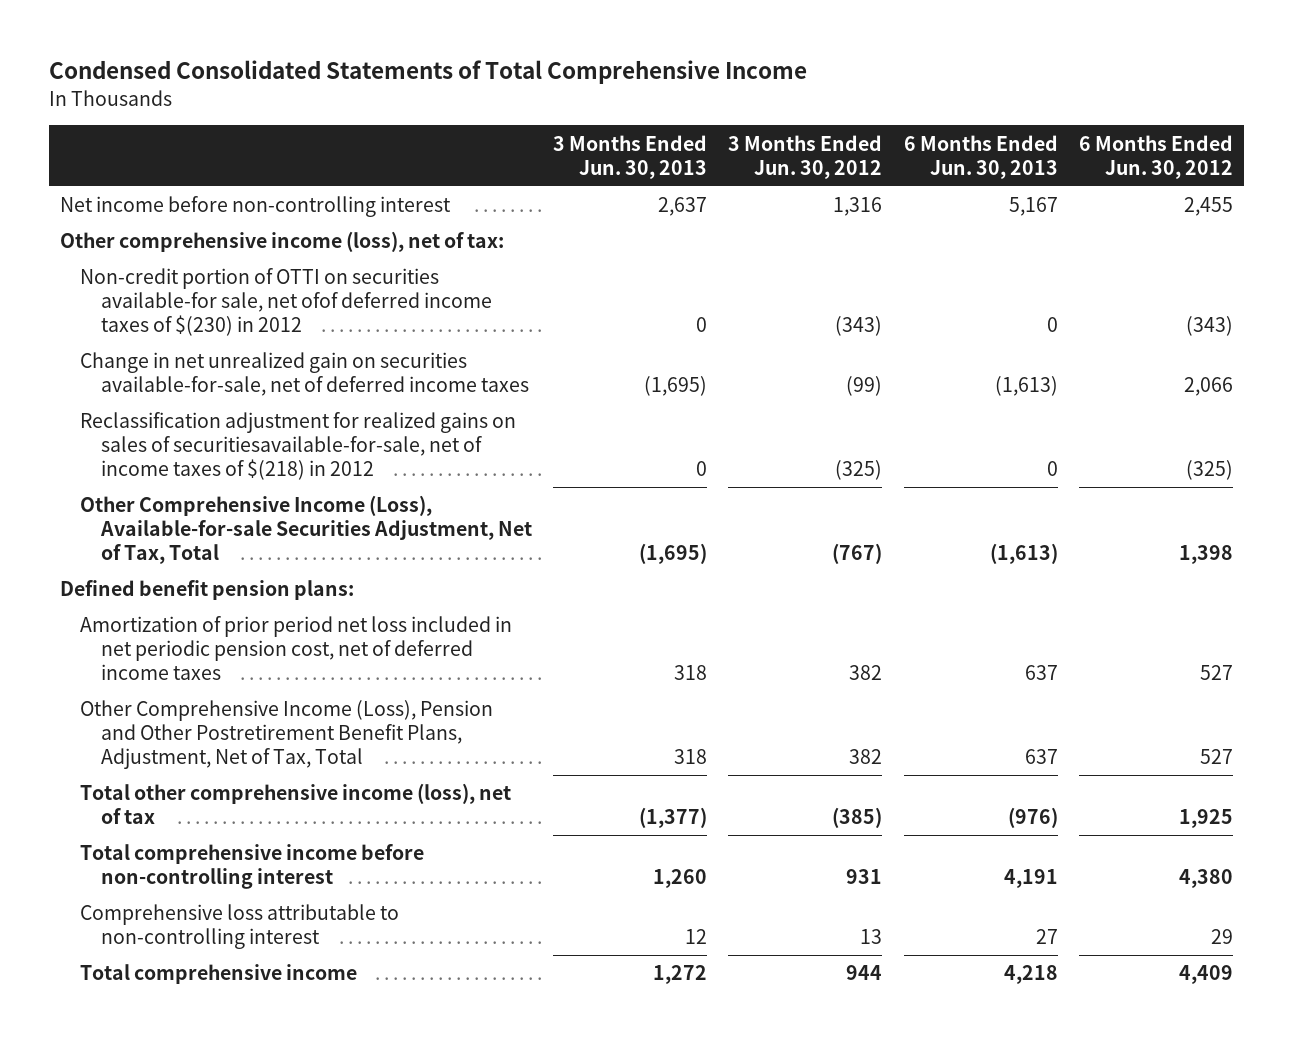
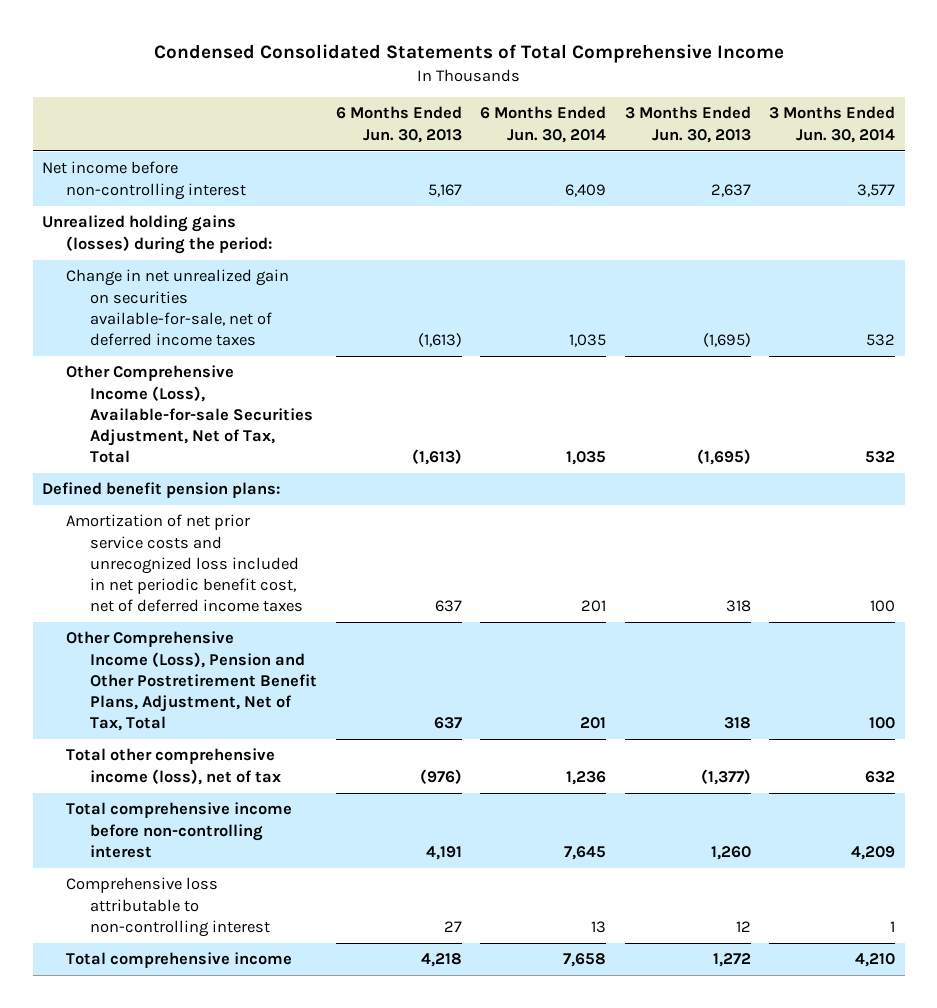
[728,134,883,179] 3 Months Ended Jun. 30, 2012 -> none
[1078,134,1233,179] 6 Months Ended Jun. 30, 2012 -> none
none -> [480,106,607,143] 6 Months Ended Jun. 30, 2014
none -> [769,106,896,143] 3 Months Ended Jun. 30, 2014
[59,231,504,253] Other comprehensive income (loss), net of tax: -> none
[80,268,492,337] Non-credit portion of OTTI on securities available-for sale, net ofof deferred income taxes of $(230) in 2012 -> none
none -> [41,215,273,254] Unrealized holding gains (losses) during the period:
[80,412,517,481] Reclassification adjustment for realized gains on sales of securitiesavailable-for-sale, net of income taxes of $(218) in 2012 -> none
[80,616,513,681] Amortization of prior period net loss included in net periodic pension cost, net of deferred income taxes -> [66,514,304,612] Amortization of net prior service costs and unrecognized loss included in net periodic benefit cost, net of deferred income taxes

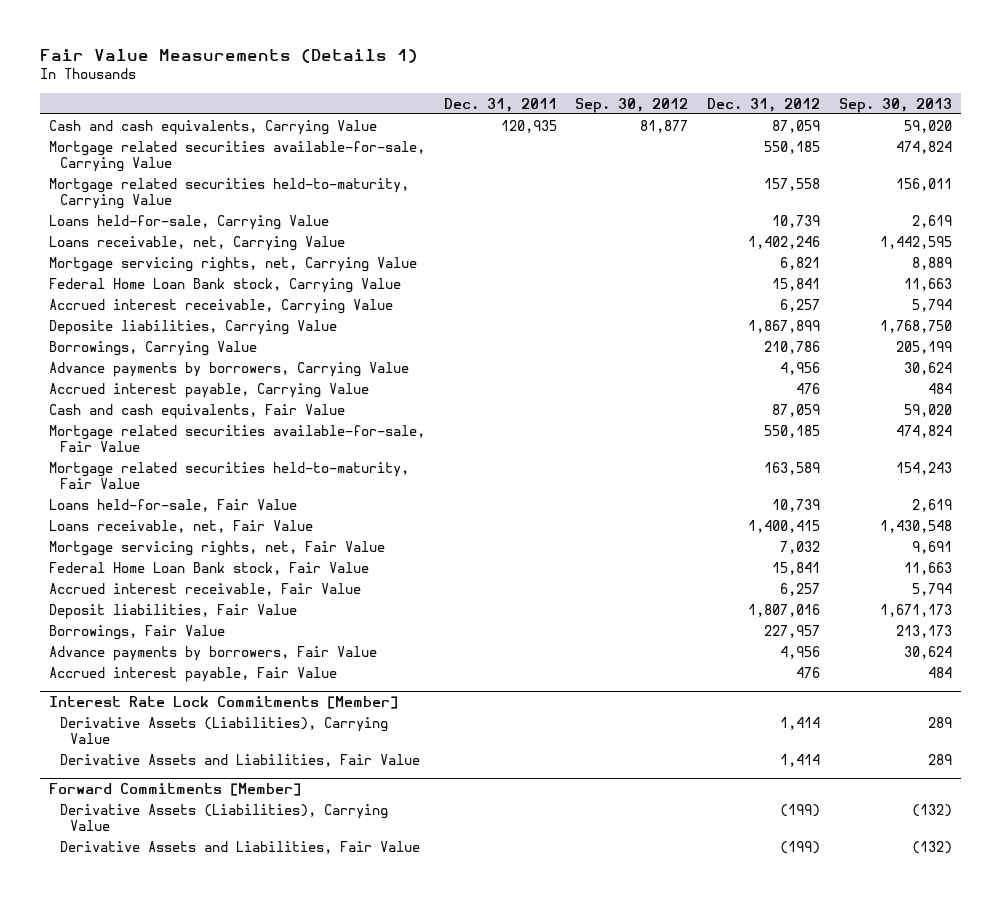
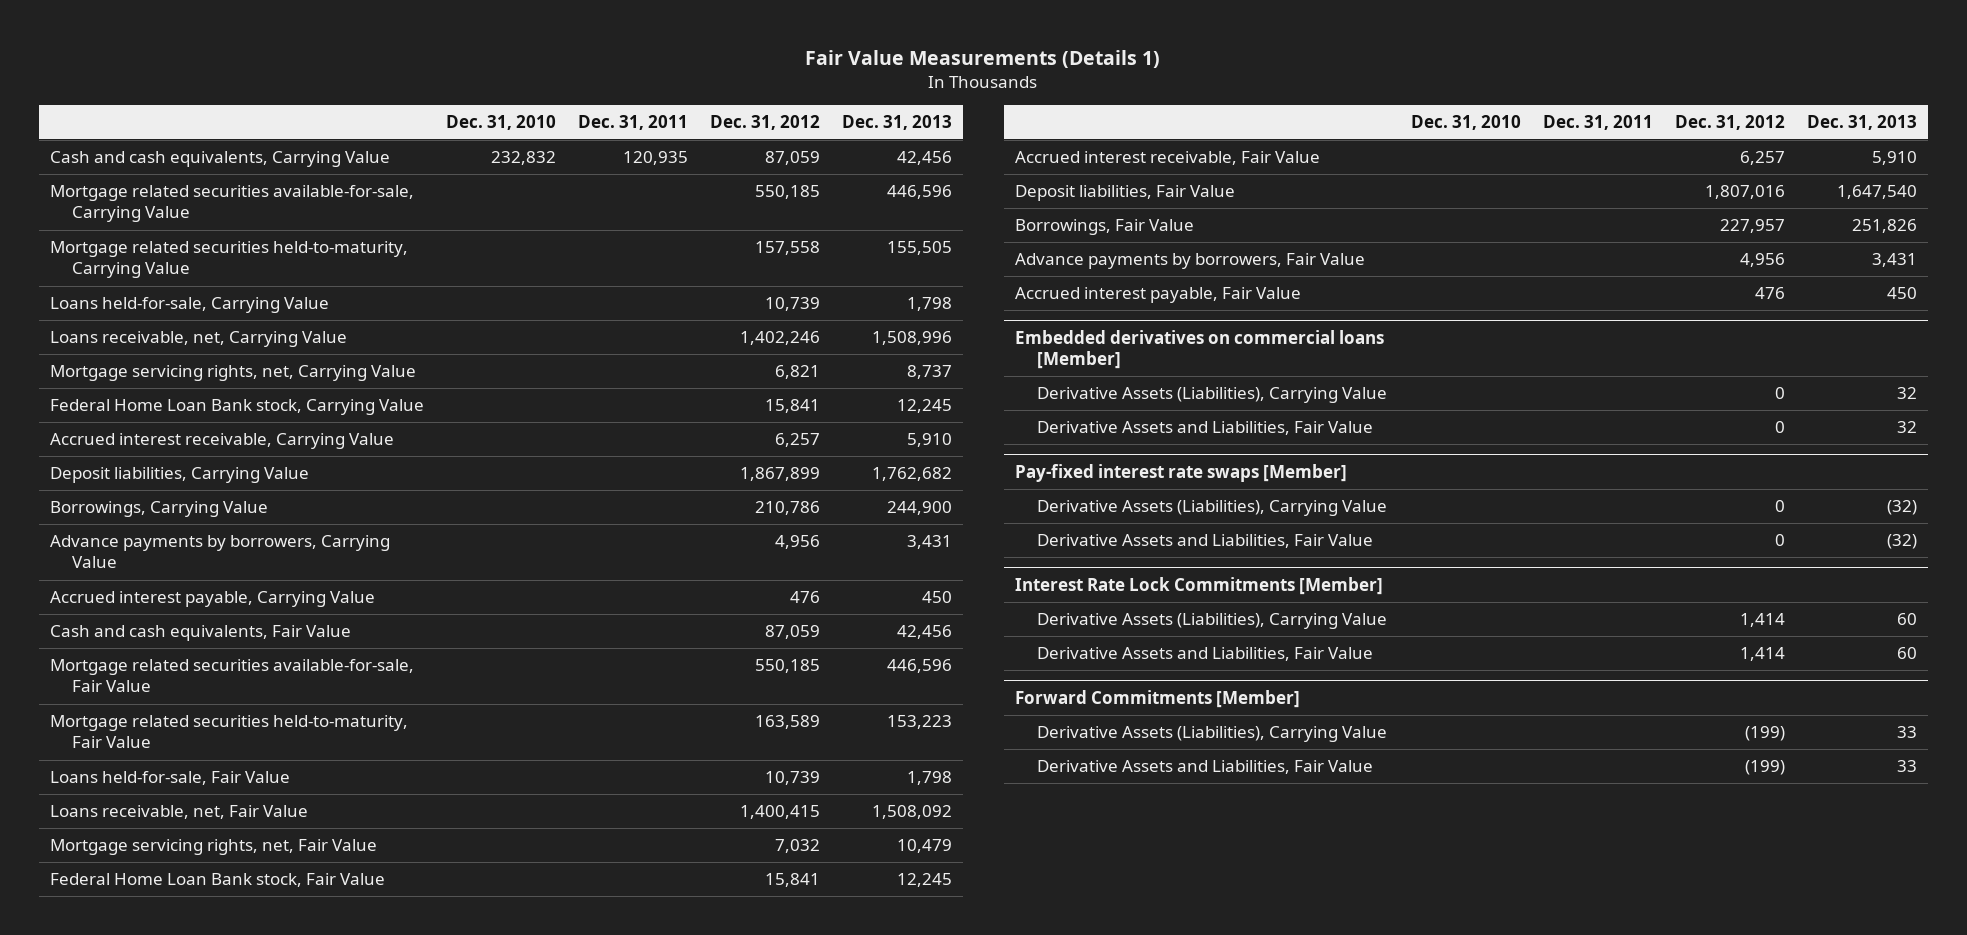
[575,97,689,113] Sep. 30, 2012 -> none
[838,97,952,113] Sep. 30, 2013 -> none
none -> [446,114,557,130] Dec. 31, 2010
none -> [841,114,952,130] Dec. 31, 2013
[49,319,338,335] Deposite liabilities, Carrying Value -> [50,467,310,484] Deposit liabilities, Carrying Value
none -> [1015,329,1385,370] Embedded derivatives on commercial loans [Member]
none -> [1036,387,1387,404] Derivative Assets (Liabilities), Carrying Value
none -> [1036,421,1373,436] Derivative Assets and Liabilities, Fair Value
none -> [1015,463,1348,482] Pay-fixed interest rate swaps [Member]
none -> [1036,500,1387,517] Derivative Assets (Liabilities), Carrying Value
none -> [1036,534,1373,549] Derivative Assets and Liabilities, Fair Value

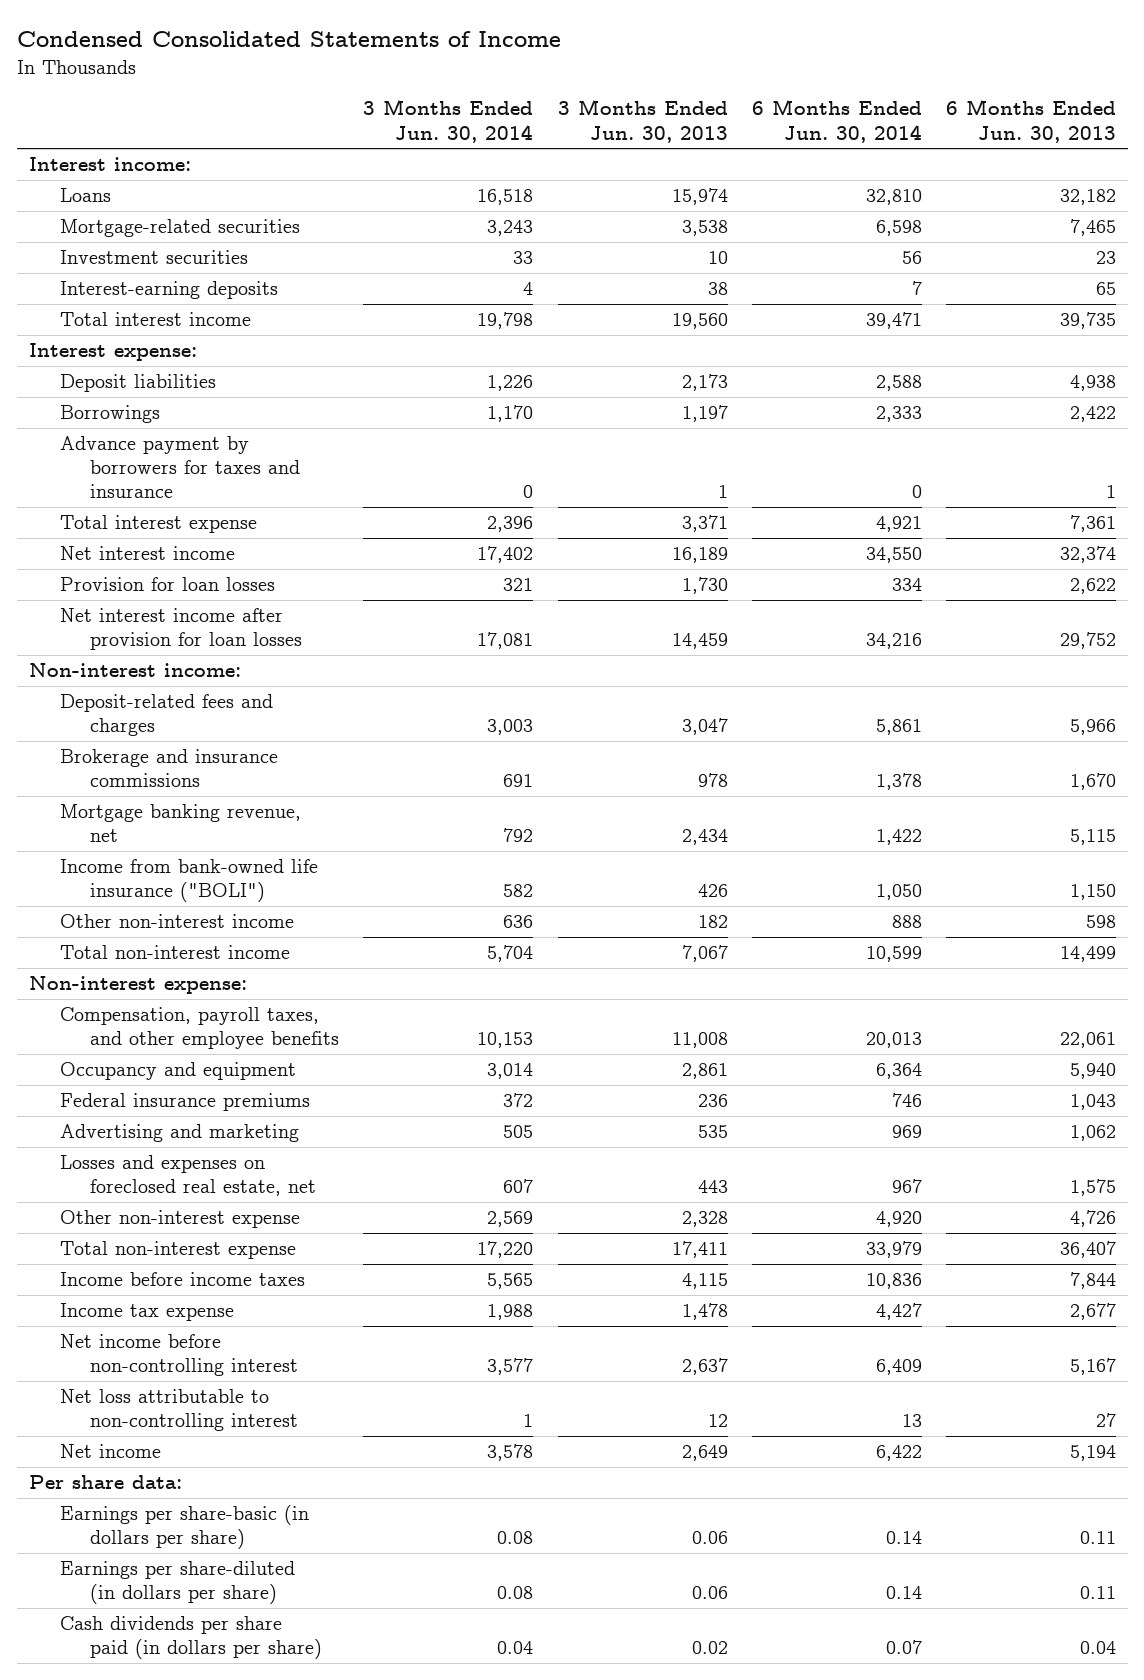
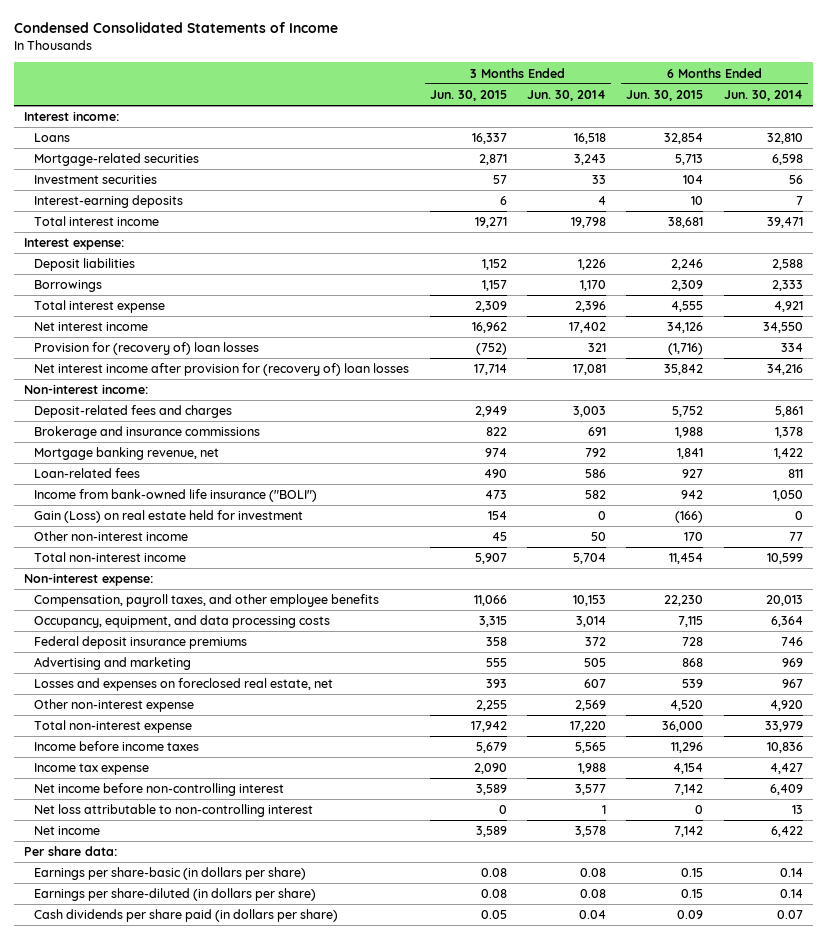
[557,99,728,143] 3 Months Ended Jun. 30, 2013 -> none
[945,99,1116,143] 6 Months Ended Jun. 30, 2013 -> none
none -> [429,90,507,102] Jun. 30, 2015
none -> [626,90,704,102] Jun. 30, 2015
[59,436,301,499] Advance payment by borrowers for taxes and insurance -> none
[59,577,275,592] Provision for loan losses -> [34,342,260,356] Provision for (recovery of) loan losses
[59,608,303,651] Net interest income after provision for loan losses -> [34,363,410,377] Net interest income after provision for (recovery of) loan losses
none -> [34,468,141,479] Loan-related fees
none -> [34,510,304,524] Gain (Loss) on real estate held for investment
[503,915,534,929] 636 -> [591,532,607,542] 50
[891,915,922,929] 888 -> [788,532,803,542] 77
[59,1062,296,1081] Occupancy and equipment -> [34,615,331,629] Occupancy, equipment, and data processing costs
[59,1093,310,1112] Federal insurance premiums -> [34,636,248,650] Federal deposit insurance premiums

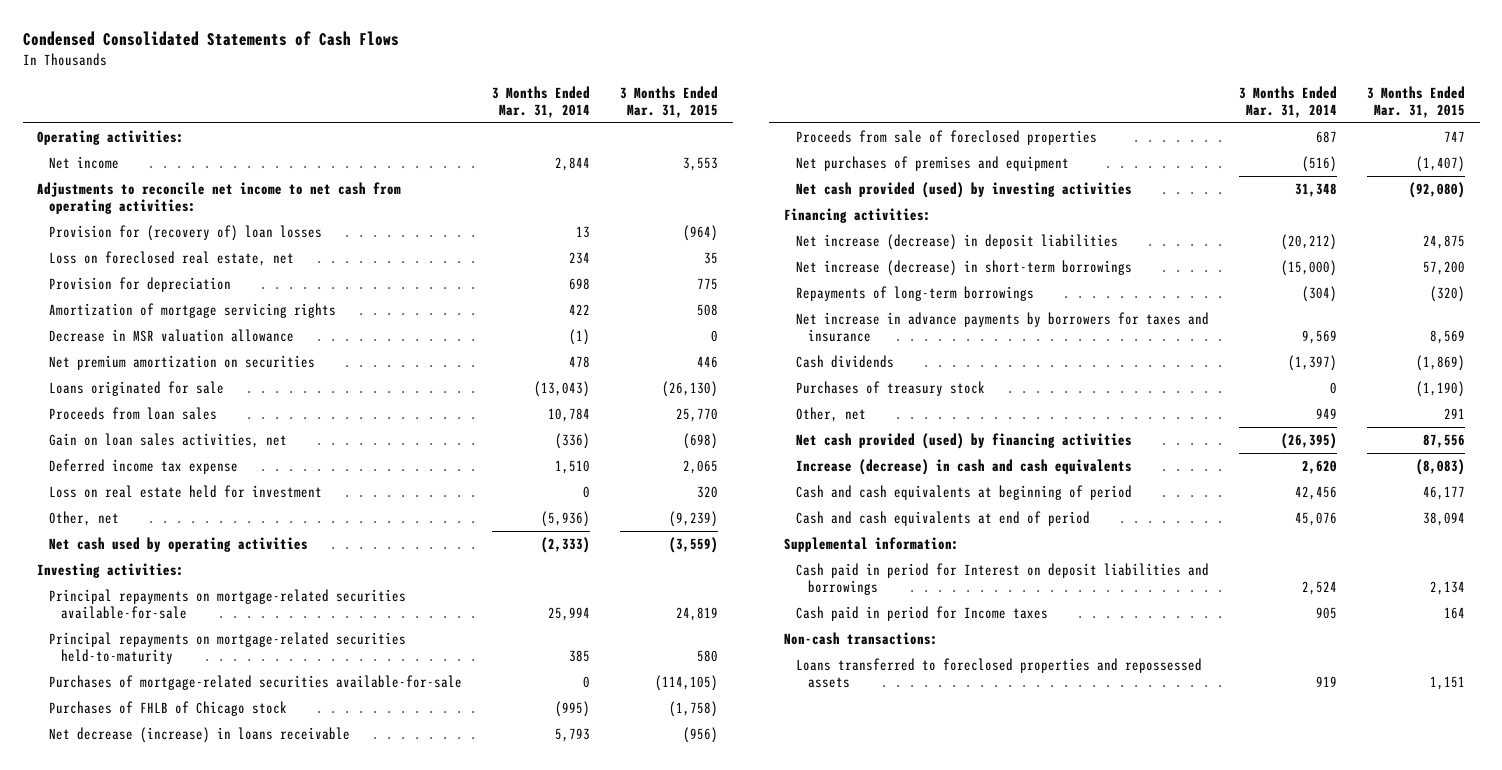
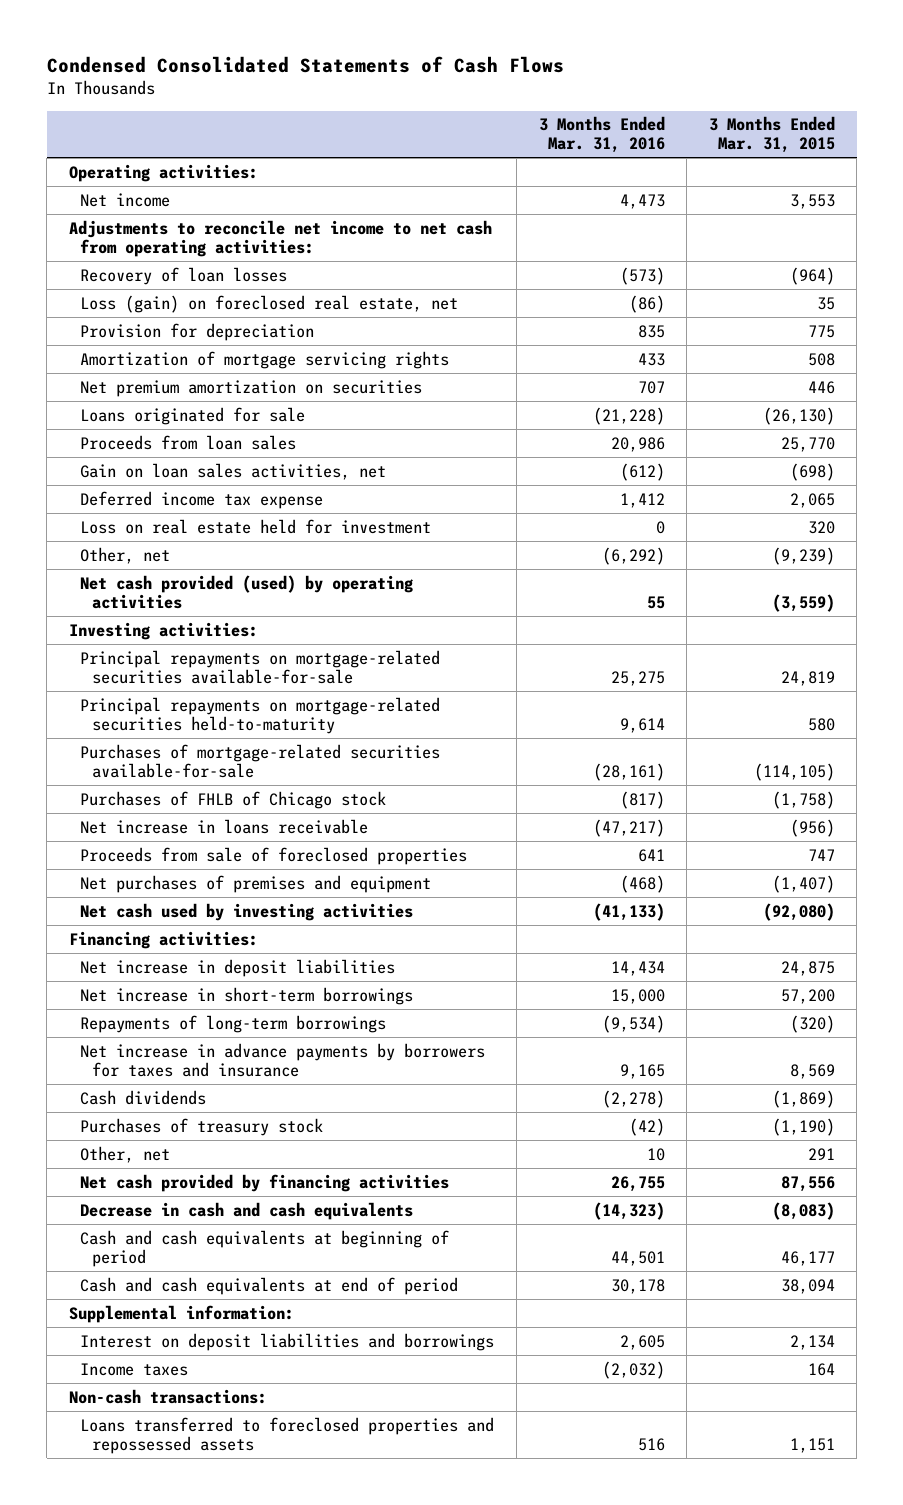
[492,85,591,118] 3 Months Ended Mar. 31, 2014 -> none
none -> [538,116,665,154] 3 Months Ended Mar. 31, 2016
[49,225,323,242] Provision for (recovery of) loan losses -> [80,266,288,285] Recovery of loan losses
[49,251,295,267] Loss on foreclosed real estate, net -> [80,294,459,313] Loss (gain) on foreclosed real estate, net
[49,329,295,343] Decrease in MSR valuation allowance -> none
[49,537,309,553] Net cash used by operating activities -> [80,574,414,609] Net cash provided (used) by operating activities
[49,727,351,744] Net decrease (increase) in loans receivable -> [80,818,369,834] Net increase in loans receivable
[796,182,1133,199] Net cash provided (used) by investing activities -> [80,902,414,921] Net cash used by investing activities
[796,234,1119,251] Net increase (decrease) in deposit liabilities -> [80,958,396,977] Net increase in deposit liabilities
[796,260,1133,277] Net increase (decrease) in short-term borrowings -> [80,986,414,1005] Net increase in short-term borrowings
[796,433,1133,450] Net cash provided (used) by financing activities -> [80,1173,450,1192] Net cash provided by financing activities
[796,459,1133,476] Increase (decrease) in cash and cash equivalents -> [80,1201,414,1220] Decrease in cash and cash equivalents
[796,563,1210,596] Cash paid in period for Interest on deposit liabilities and borrowings -> [80,1332,495,1351] Interest on deposit liabilities and borrowings
[796,606,1049,622] Cash paid in period for Income taxes -> [80,1362,189,1376] Income taxes

